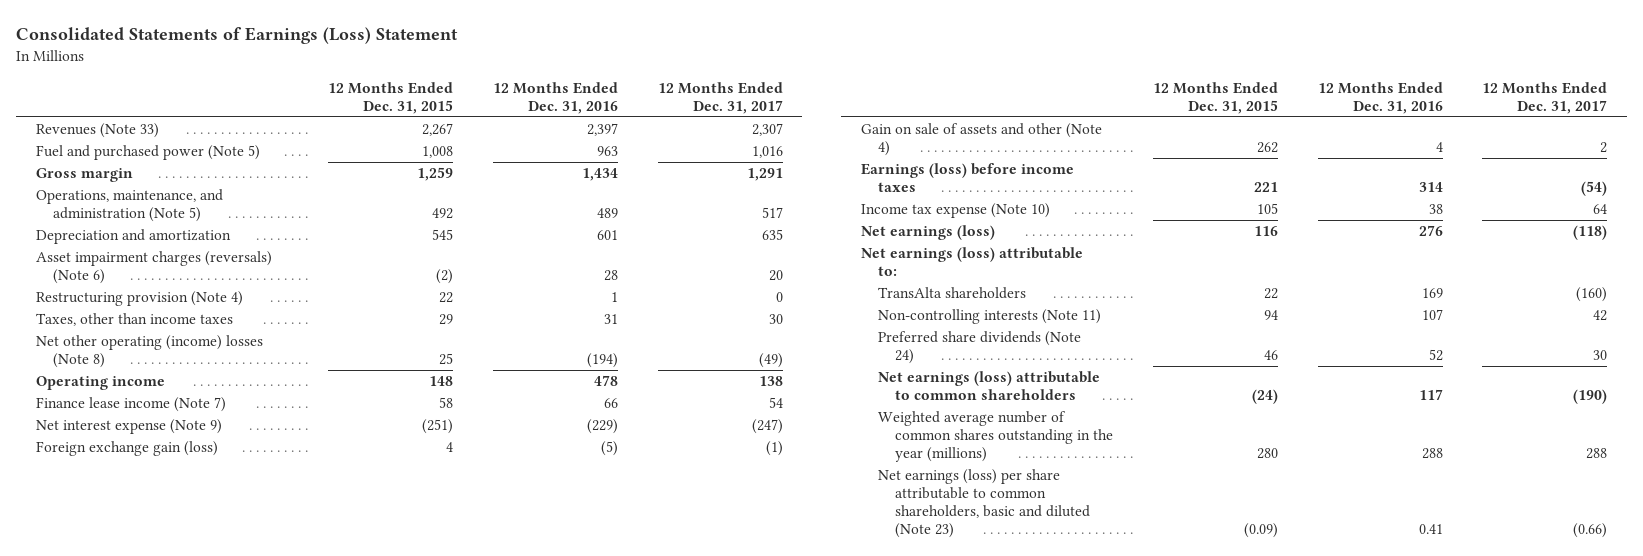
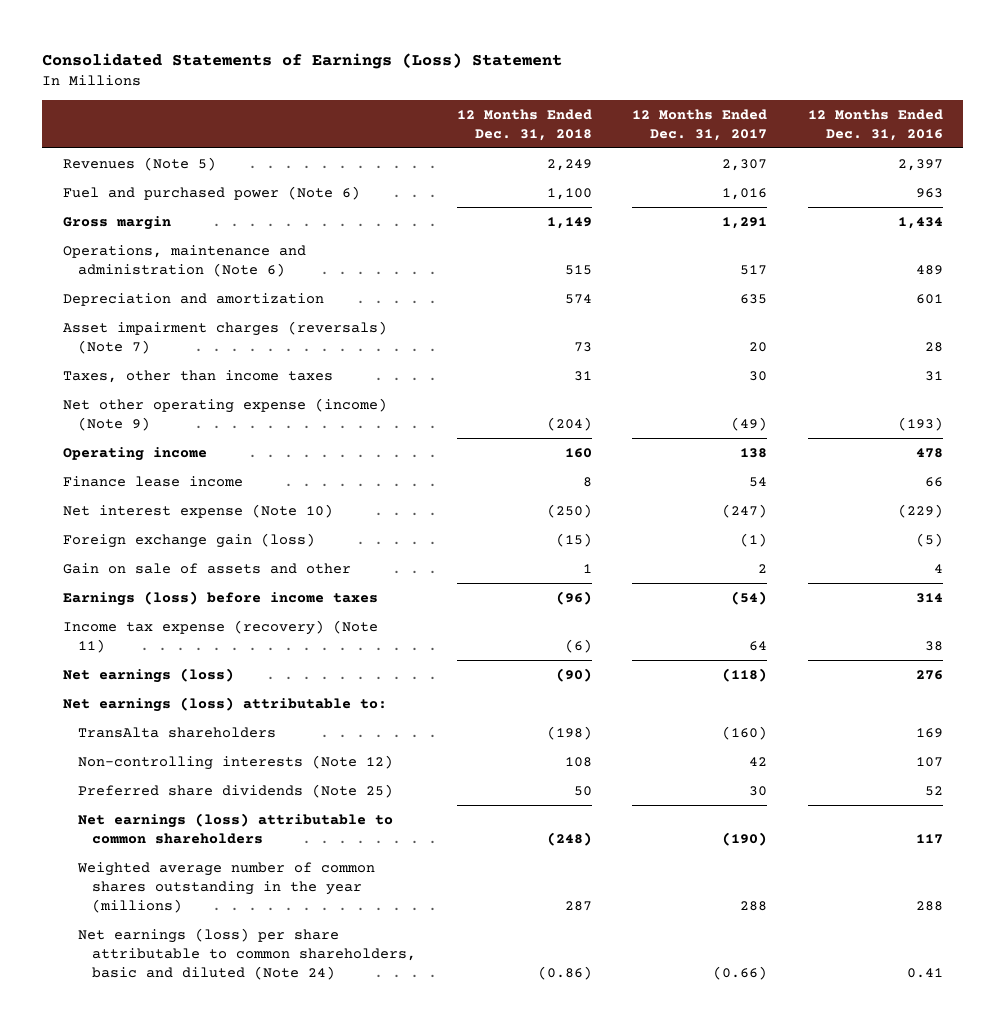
[328,81,454,114] 12 Months Ended Dec. 31, 2015 -> none
none -> [456,108,592,141] 12 Months Ended Dec. 31, 2018
[36,123,160,139] Revenues (Note 33) -> [62,156,216,171] Revenues (Note 5)
[36,145,261,161] Fuel and purchased power (Note 5) -> [62,185,360,200] Fuel and purchased power (Note 6)
[36,189,224,222] Operations, maintenance, and administration (Note 5) -> [62,244,306,277] Operations, maintenance and administration (Note 6)
[36,291,244,307] Restructuring provision (Note 4) -> none
[36,251,273,284] Asset impairment charges (reversals) (Note 6) -> [62,320,387,354] Asset impairment charges (reversals) (Note 7)
[36,335,264,368] Net other operating (income) losses (Note 8) -> [62,397,387,431] Net other operating expense (income) (Note 9)
[586,352,618,368] (194) -> [897,416,943,431] (193)
[36,397,227,413] Finance lease income (Note 7) -> [62,475,243,487] Finance lease income
[36,419,223,435] Net interest expense (Note 9) -> [62,503,333,518] Net interest expense (Note 10)
[860,123,1102,156] Gain on sale of assets and other (Note 4) -> [62,562,351,574] Gain on sale of assets and other
[860,203,1050,219] Income tax expense (Note 10) -> [62,619,378,653] Income tax expense (recovery) (Note 11)
[878,309,1102,325] Non-controlling interests (Note 11) -> [77,754,393,770] Non-controlling interests (Note 12)
[878,331,1082,364] Preferred share dividends (Note 24) -> [77,783,393,798] Preferred share dividends (Note 25)
[878,469,1091,538] Net earnings (loss) per share attributable to common shareholders, basic and diluted (Note 23) -> [77,927,417,980] Net earnings (loss) per share attributable to common shareholders, basic and diluted (Note 24)

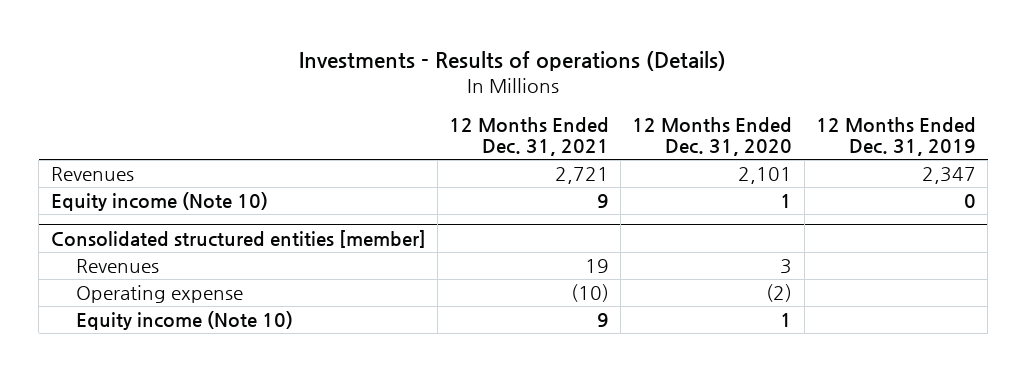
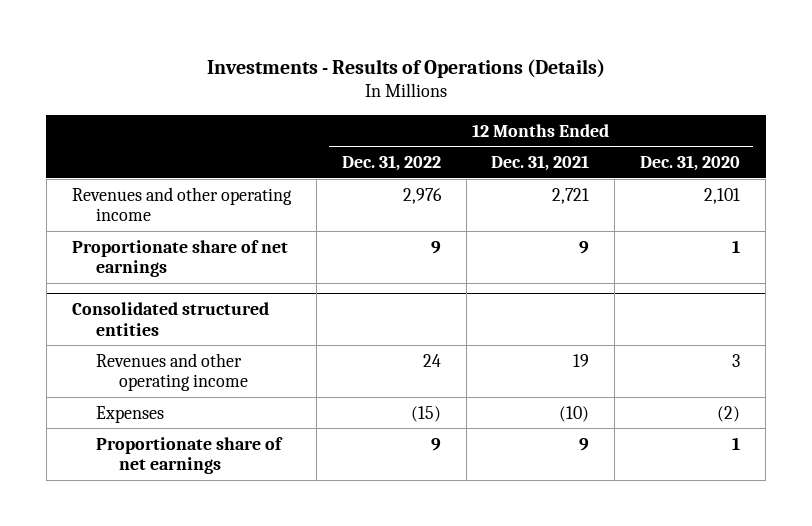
[299,51,727,72] Investments - Results of operations (Details) -> [207,58,606,78] Investments - Results of Operations (Details)
[815,116,976,157] 12 Months Ended Dec. 31, 2019 -> none
none -> [341,154,441,171] Dec. 31, 2022
[50,166,134,181] Revenues -> [71,186,292,222] Revenues and other operating income
[50,191,268,211] Equity income (Note 10) -> [71,239,288,278] Proportionate share of net earnings
[50,229,426,248] Consolidated structured entities [member] -> [71,301,269,336] Consolidated structured entities
[75,258,159,273] Revenues -> [95,352,249,392] Revenues and other operating income
[75,284,243,303] Operating expense -> [95,405,164,423] Expenses
[75,310,293,330] Equity income (Note 10) -> [95,436,283,475] Proportionate share of net earnings

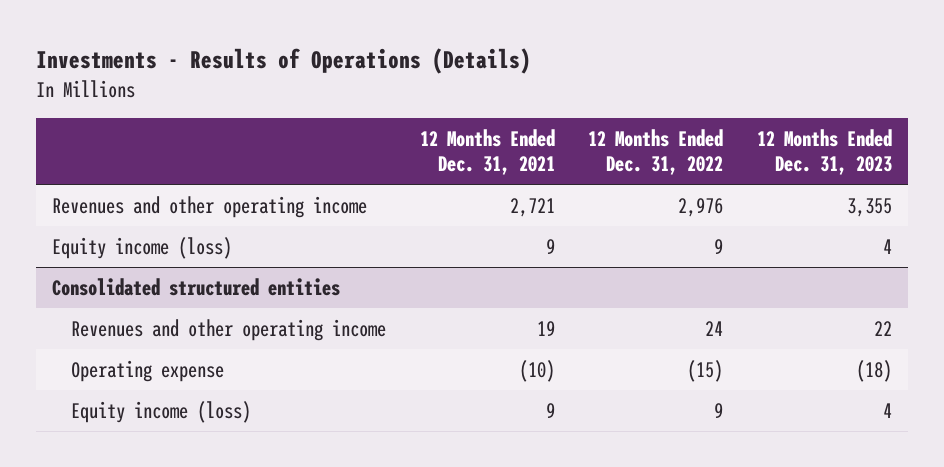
[640,154,741,171] Dec. 31, 2020 -> none
none -> [756,128,892,176] 12 Months Ended Dec. 31, 2023
[71,239,288,278] Proportionate share of net earnings -> [52,236,233,259] Equity income (loss)
[95,405,164,423] Expenses -> [71,359,225,382] Operating expense
[95,436,283,475] Proportionate share of net earnings -> [71,400,252,423] Equity income (loss)

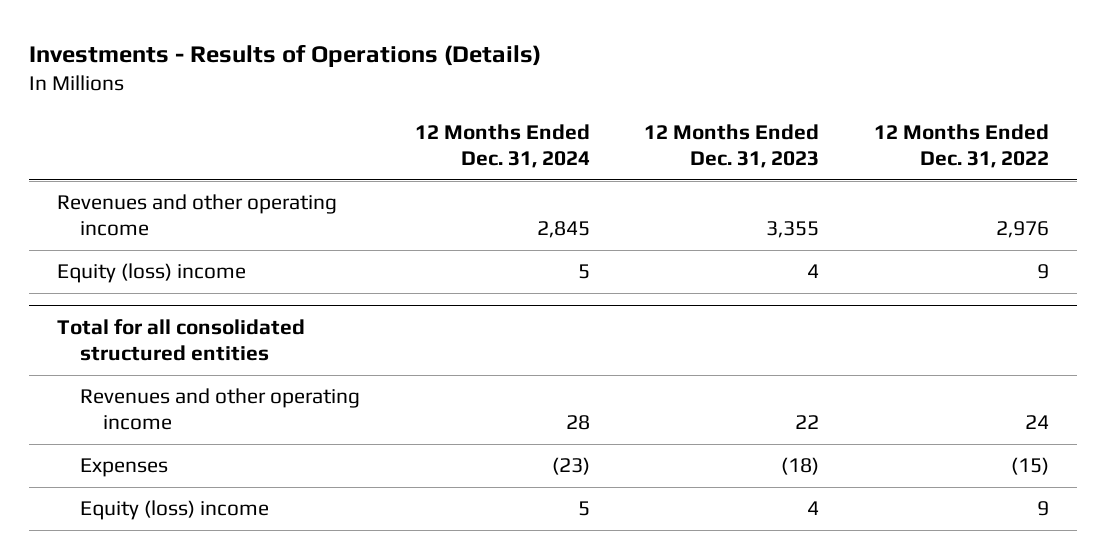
[419,128,555,176] 12 Months Ended Dec. 31, 2021 -> none
none -> [414,124,590,169] 12 Months Ended Dec. 31, 2024
[52,236,233,259] Equity income (loss) -> [56,263,246,284] Equity (loss) income
[52,277,341,296] Consolidated structured entities -> [56,319,305,362] Total for all consolidated structured entities
[71,359,225,382] Operating expense -> [79,458,168,478] Expenses
[71,400,252,423] Equity income (loss) -> [79,500,269,521] Equity (loss) income

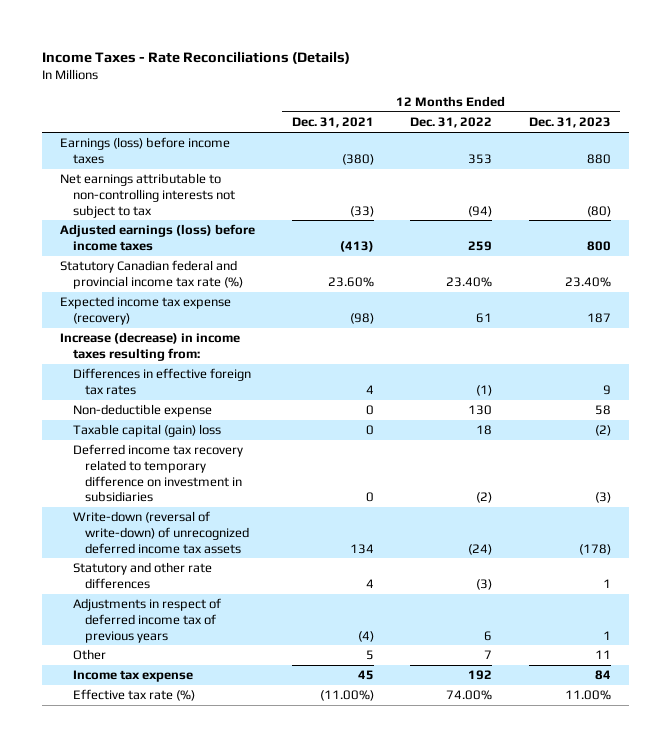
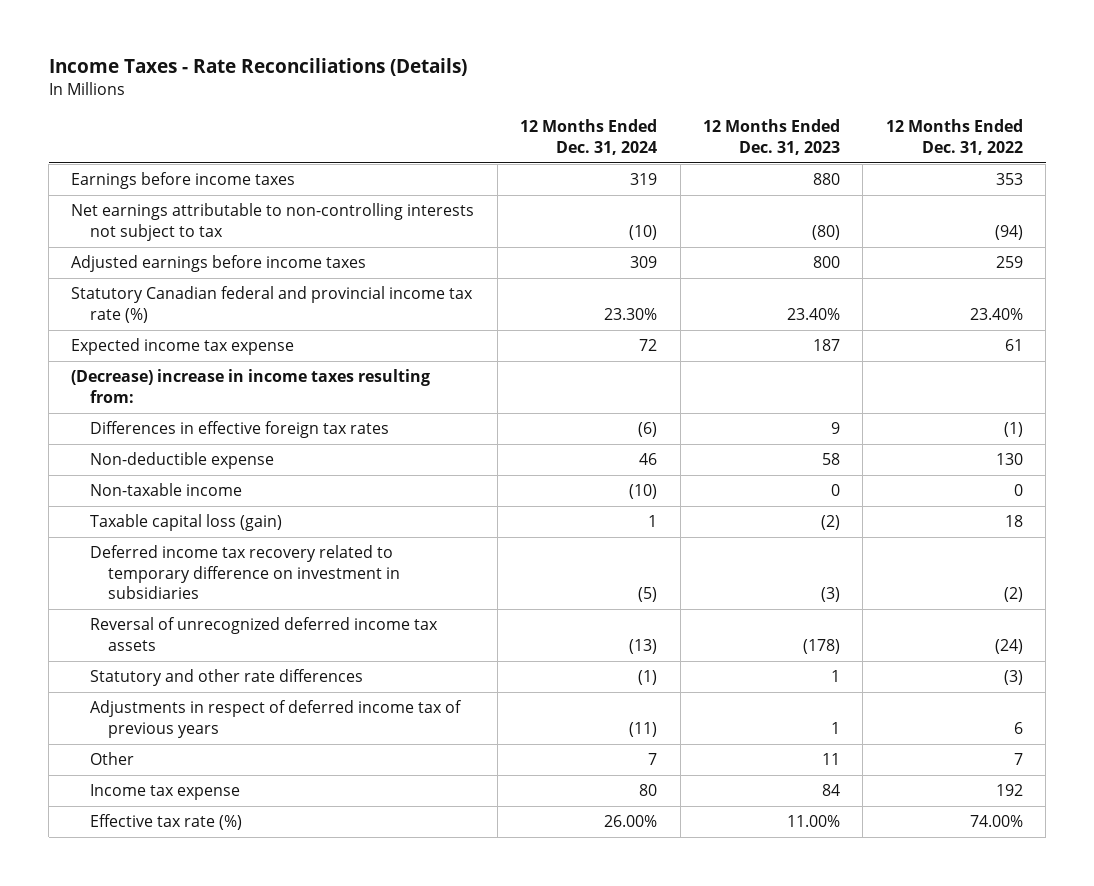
[291,117,374,129] Dec. 31, 2021 -> none
none -> [520,119,658,155] 12 Months Ended Dec. 31, 2024
[60,137,231,164] Earnings (loss) before income taxes -> [71,172,296,190] Earnings before income taxes
[60,224,256,251] Adjusted earnings (loss) before income taxes -> [71,255,367,273] Adjusted earnings before income taxes
[60,296,232,325] Expected income tax expense (recovery) -> [71,338,295,356] Expected income tax expense
[60,332,241,361] Increase (decrease) in income taxes resulting from: -> [71,369,431,403] (Decrease) increase in income taxes resulting from:
none -> [89,483,242,497] Non-taxable income
[72,424,221,438] Taxable capital (gain) loss -> [89,514,282,532] Taxable capital loss (gain)
[72,511,250,554] Write-down (reversal of write-down) of unrecognized deferred income tax assets -> [89,617,438,651] Reversal of unrecognized deferred income tax assets

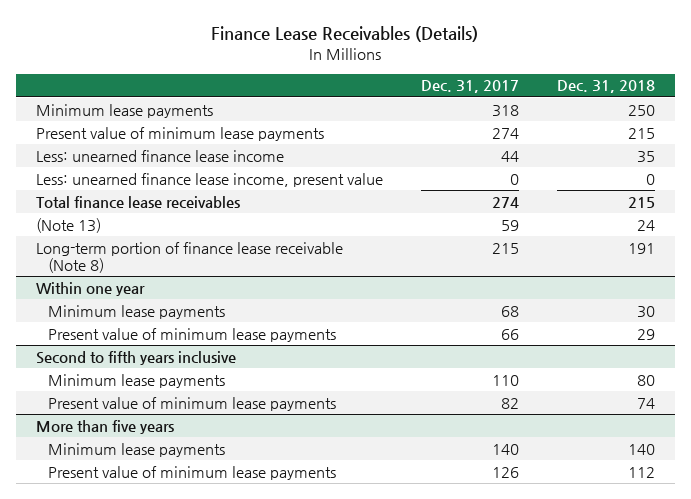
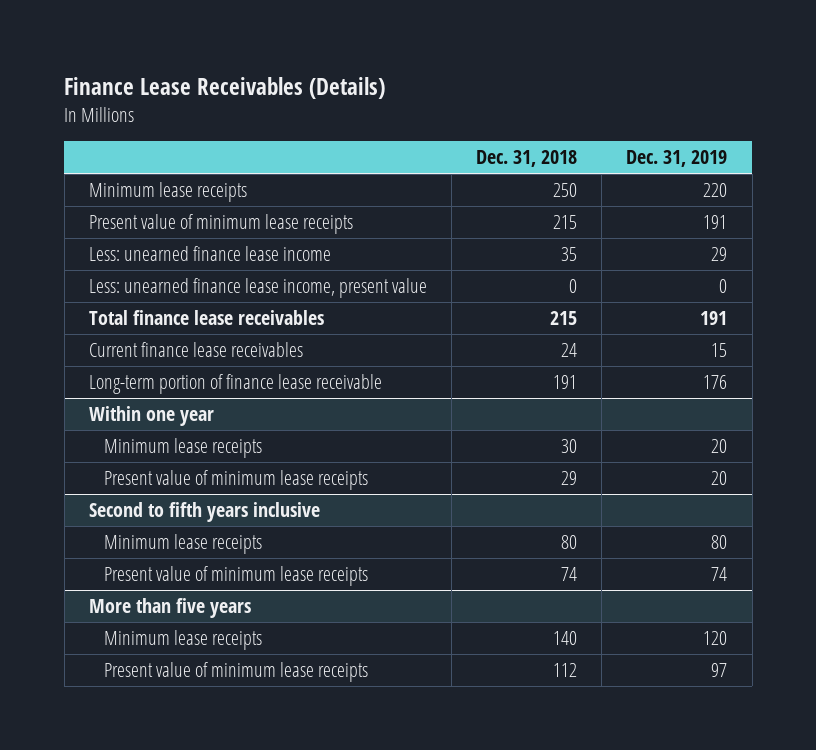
[420,80,519,94] Dec. 31, 2017 -> none
none -> [626,150,728,168] Dec. 31, 2019
[35,103,213,118] Minimum lease payments -> [88,182,247,203] Minimum lease receipts
[35,126,324,141] Present value of minimum lease payments -> [88,214,353,235] Present value of minimum lease receipts
[35,217,101,233] (Note 13) -> [88,342,303,358] Current finance lease receivables
[35,241,343,274] Long-term portion of finance lease receivable (Note 8) -> [88,374,382,395] Long-term portion of finance lease receivable
[48,304,226,319] Minimum lease payments -> [104,438,263,459] Minimum lease receipts
[48,327,337,342] Present value of minimum lease payments -> [104,470,369,491] Present value of minimum lease receipts
[48,373,226,388] Minimum lease payments -> [104,534,263,555] Minimum lease receipts
[48,396,337,411] Present value of minimum lease payments -> [104,566,369,587] Present value of minimum lease receipts
[48,442,226,457] Minimum lease payments -> [104,630,263,651] Minimum lease receipts
[48,465,337,480] Present value of minimum lease payments -> [104,662,369,683] Present value of minimum lease receipts

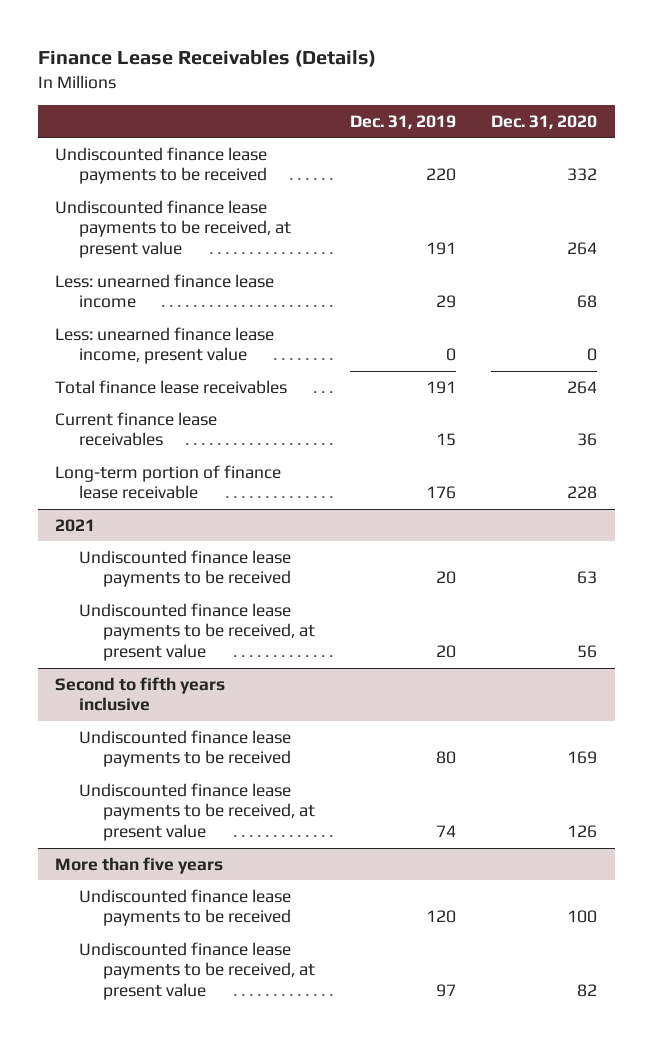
[476,150,578,168] Dec. 31, 2018 -> none
none -> [491,114,598,129] Dec. 31, 2020
[88,182,247,203] Minimum lease receipts -> none
none -> [55,146,268,185] Undiscounted finance lease payments to be received
[88,214,353,235] Present value of minimum lease receipts -> [55,199,292,259] Undiscounted finance lease payments to be received, at present value
[104,438,263,459] Minimum lease receipts -> none
[104,470,369,491] Present value of minimum lease receipts -> none
[88,406,214,427] Within one year -> [55,518,96,532] 2021
none -> [79,549,292,588] Undiscounted finance lease payments to be received
none -> [79,602,316,662] Undiscounted finance lease payments to be received, at present value
[104,534,263,555] Minimum lease receipts -> none
[104,566,369,587] Present value of minimum lease receipts -> none
none -> [79,729,292,768] Undiscounted finance lease payments to be received
none -> [79,782,316,842] Undiscounted finance lease payments to be received, at present value
[104,630,263,651] Minimum lease receipts -> none
[104,662,369,683] Present value of minimum lease receipts -> none
none -> [79,888,292,927] Undiscounted finance lease payments to be received
none -> [79,941,316,1001] Undiscounted finance lease payments to be received, at present value

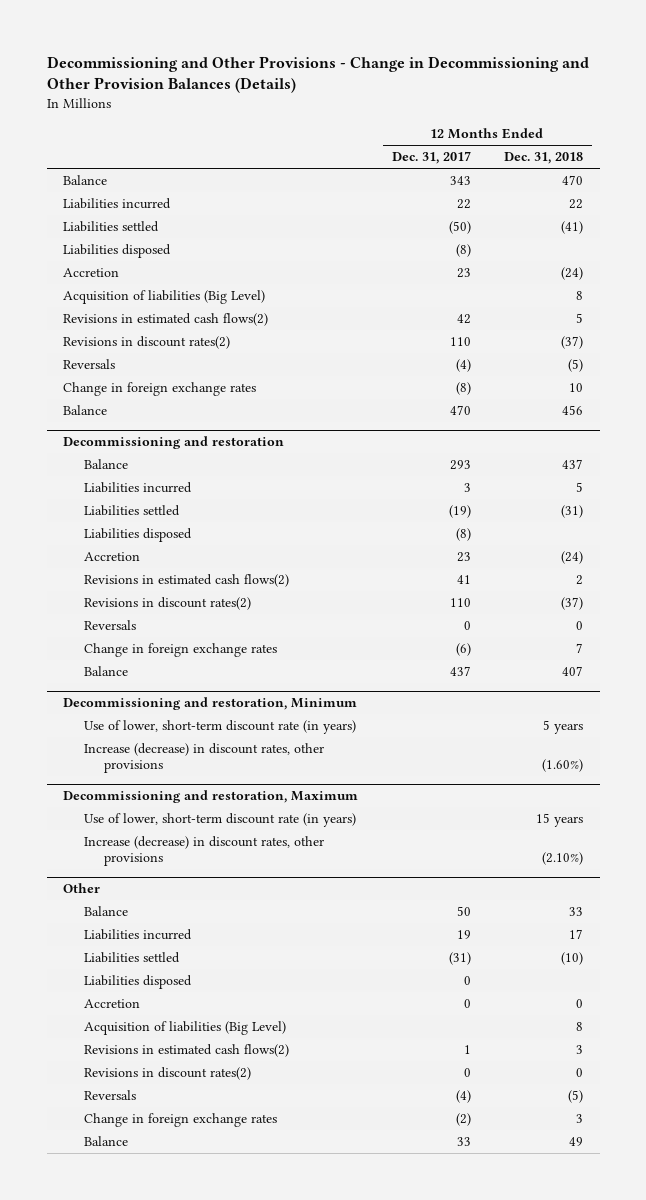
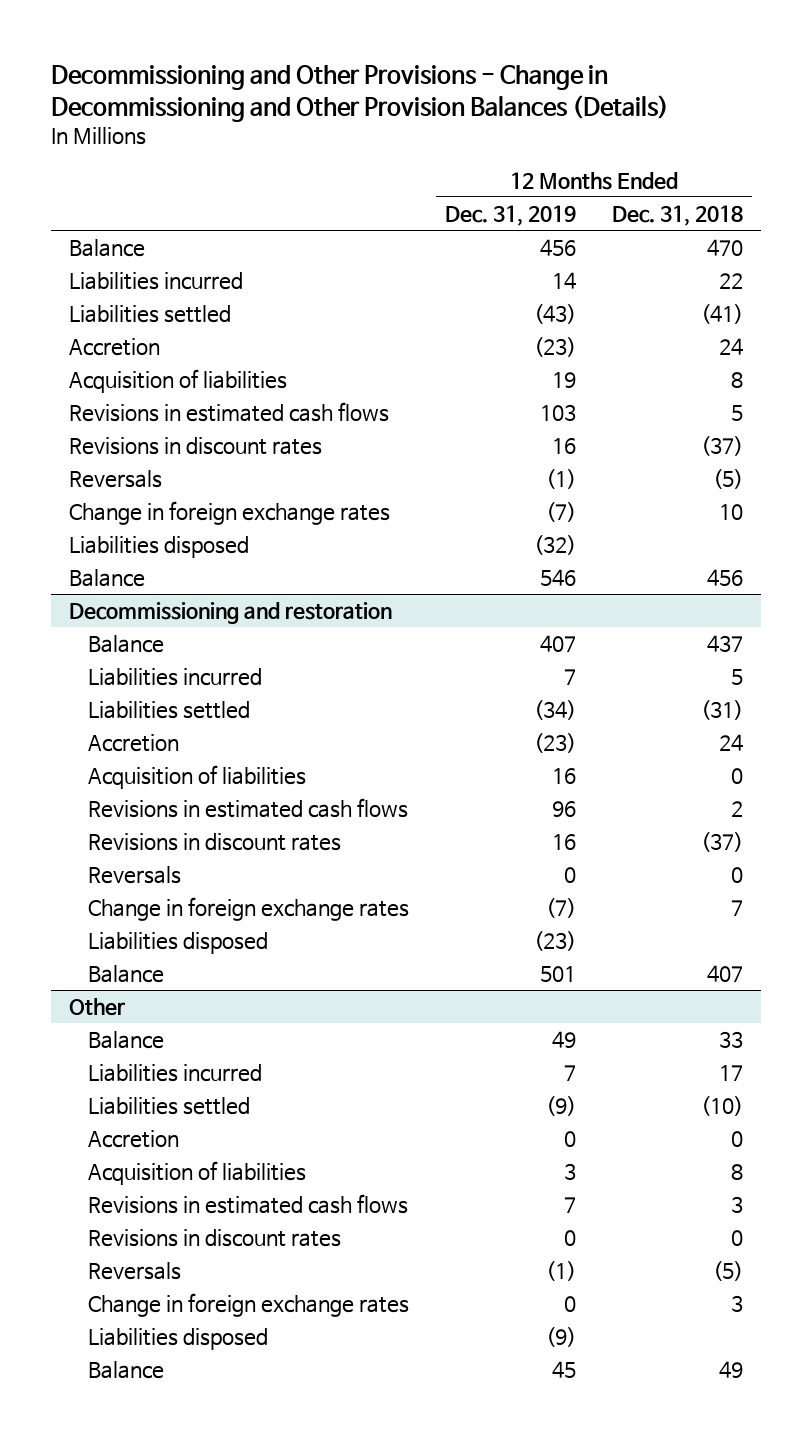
[391,151,471,165] Dec. 31, 2017 -> none
none -> [445,205,577,227] Dec. 31, 2019
[561,267,584,281] (24) -> [719,338,744,356] 24
[63,290,266,305] Acquisition of liabilities (Big Level) -> [68,369,287,394] Acquisition of liabilities
[63,313,269,327] Revisions in estimated cash flows(2) -> [68,402,389,423] Revisions in estimated cash flows
[63,336,231,350] Revisions in discount rates(2) -> [68,437,322,456] Revisions in discount rates
[63,244,172,259] Liabilities disposed -> [68,536,249,559] Liabilities disposed
[561,551,584,565] (24) -> [719,734,744,752] 24
none -> [88,765,307,790] Acquisition of liabilities
[83,574,289,588] Revisions in estimated cash flows(2) -> [88,798,409,819] Revisions in estimated cash flows
[83,597,251,611] Revisions in discount rates(2) -> [88,833,342,852] Revisions in discount rates
[83,528,192,543] Liabilities disposed -> [88,932,269,955] Liabilities disposed
[63,697,358,711] Decommissioning and restoration, Minimum -> none
[83,720,356,735] Use of lower, short-term discount rate (in years) -> none
[83,743,324,774] Increase (decrease) in discount rates, other provisions -> none
[63,790,359,804] Decommissioning and restoration, Maximum -> none
[83,813,356,828] Use of lower, short-term discount rate (in years) -> none
[83,836,324,867] Increase (decrease) in discount rates, other provisions -> none
[83,1021,286,1036] Acquisition of liabilities (Big Level) -> [88,1161,307,1186] Acquisition of liabilities
[83,1044,289,1058] Revisions in estimated cash flows(2) -> [88,1194,409,1215] Revisions in estimated cash flows
[83,1067,251,1081] Revisions in discount rates(2) -> [88,1229,342,1248] Revisions in discount rates
[83,975,192,990] Liabilities disposed -> [88,1328,269,1351] Liabilities disposed

